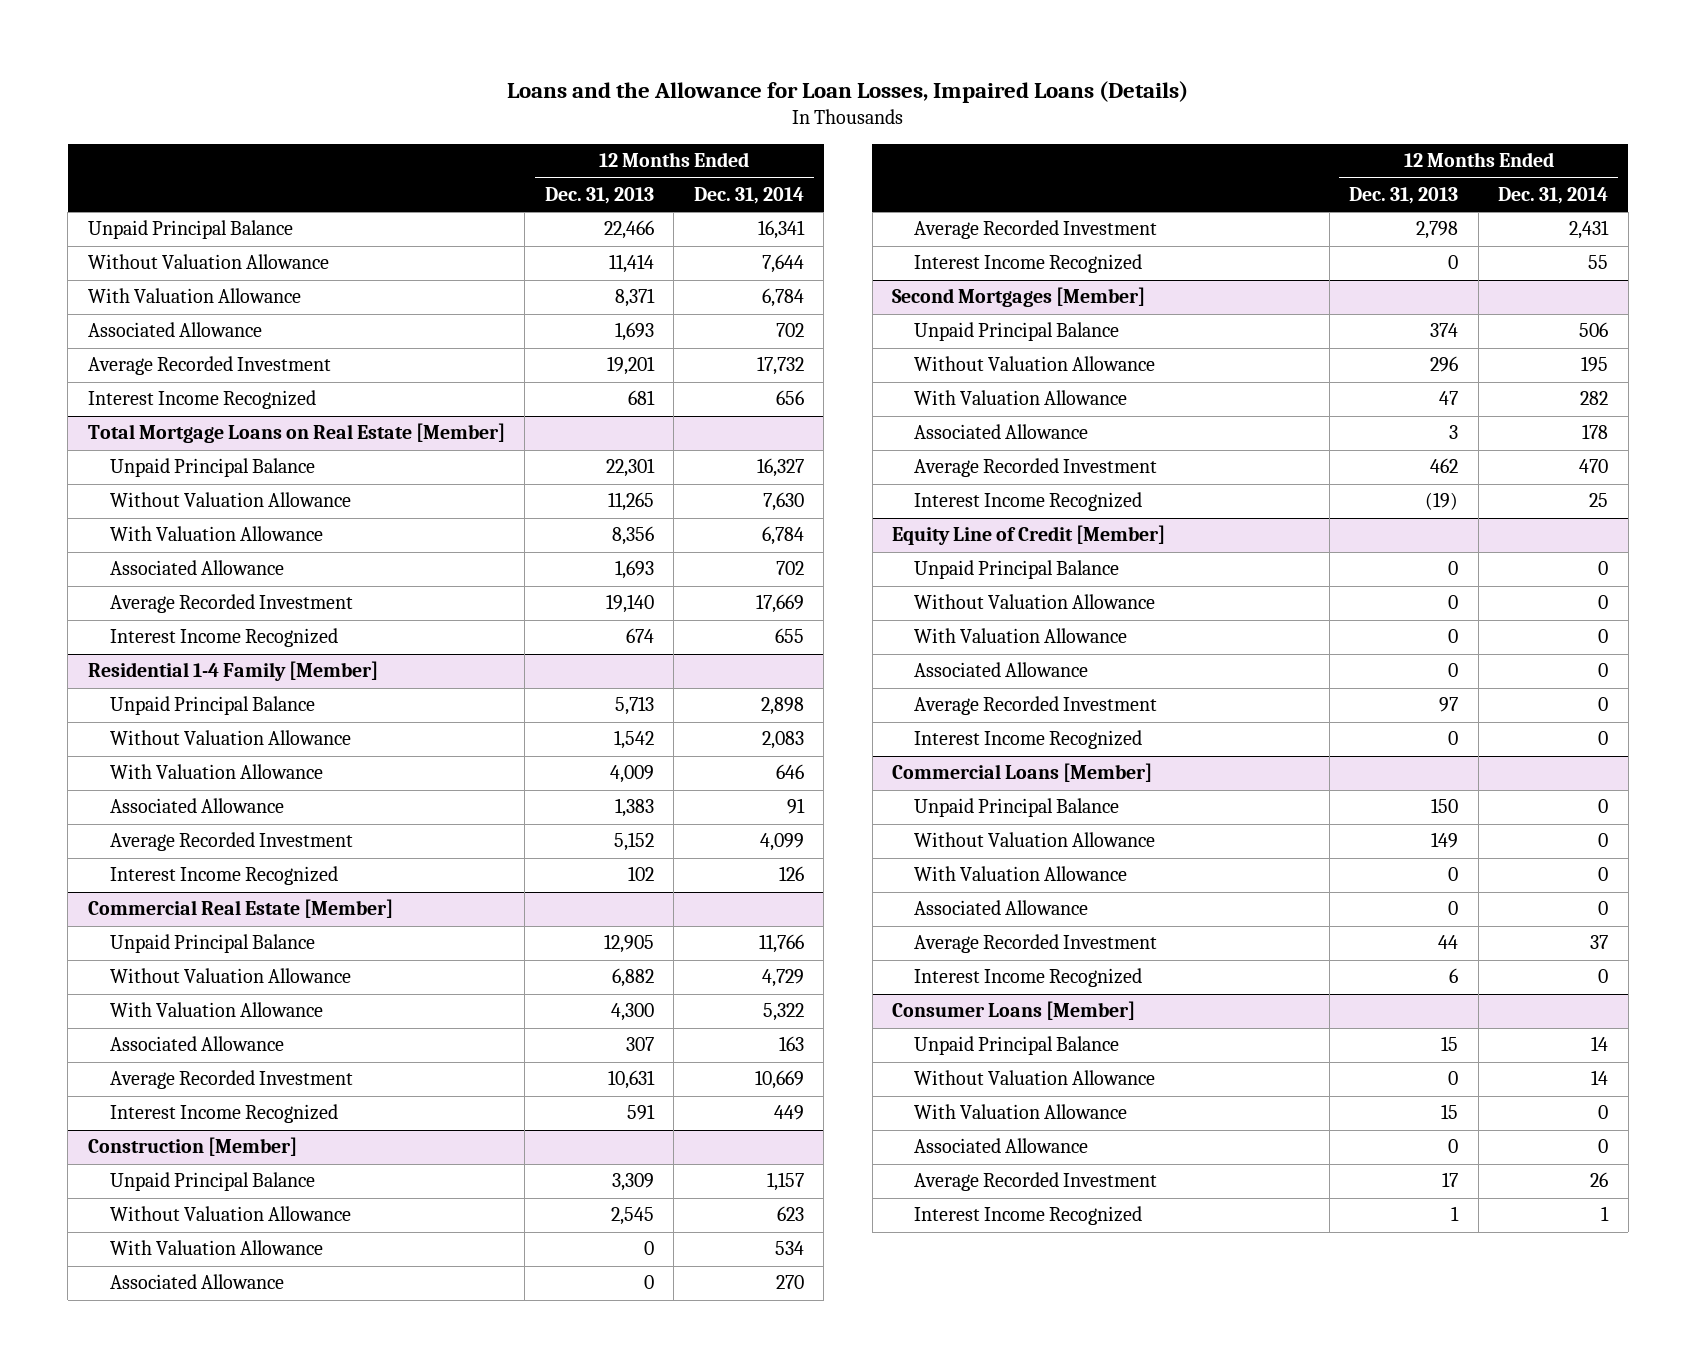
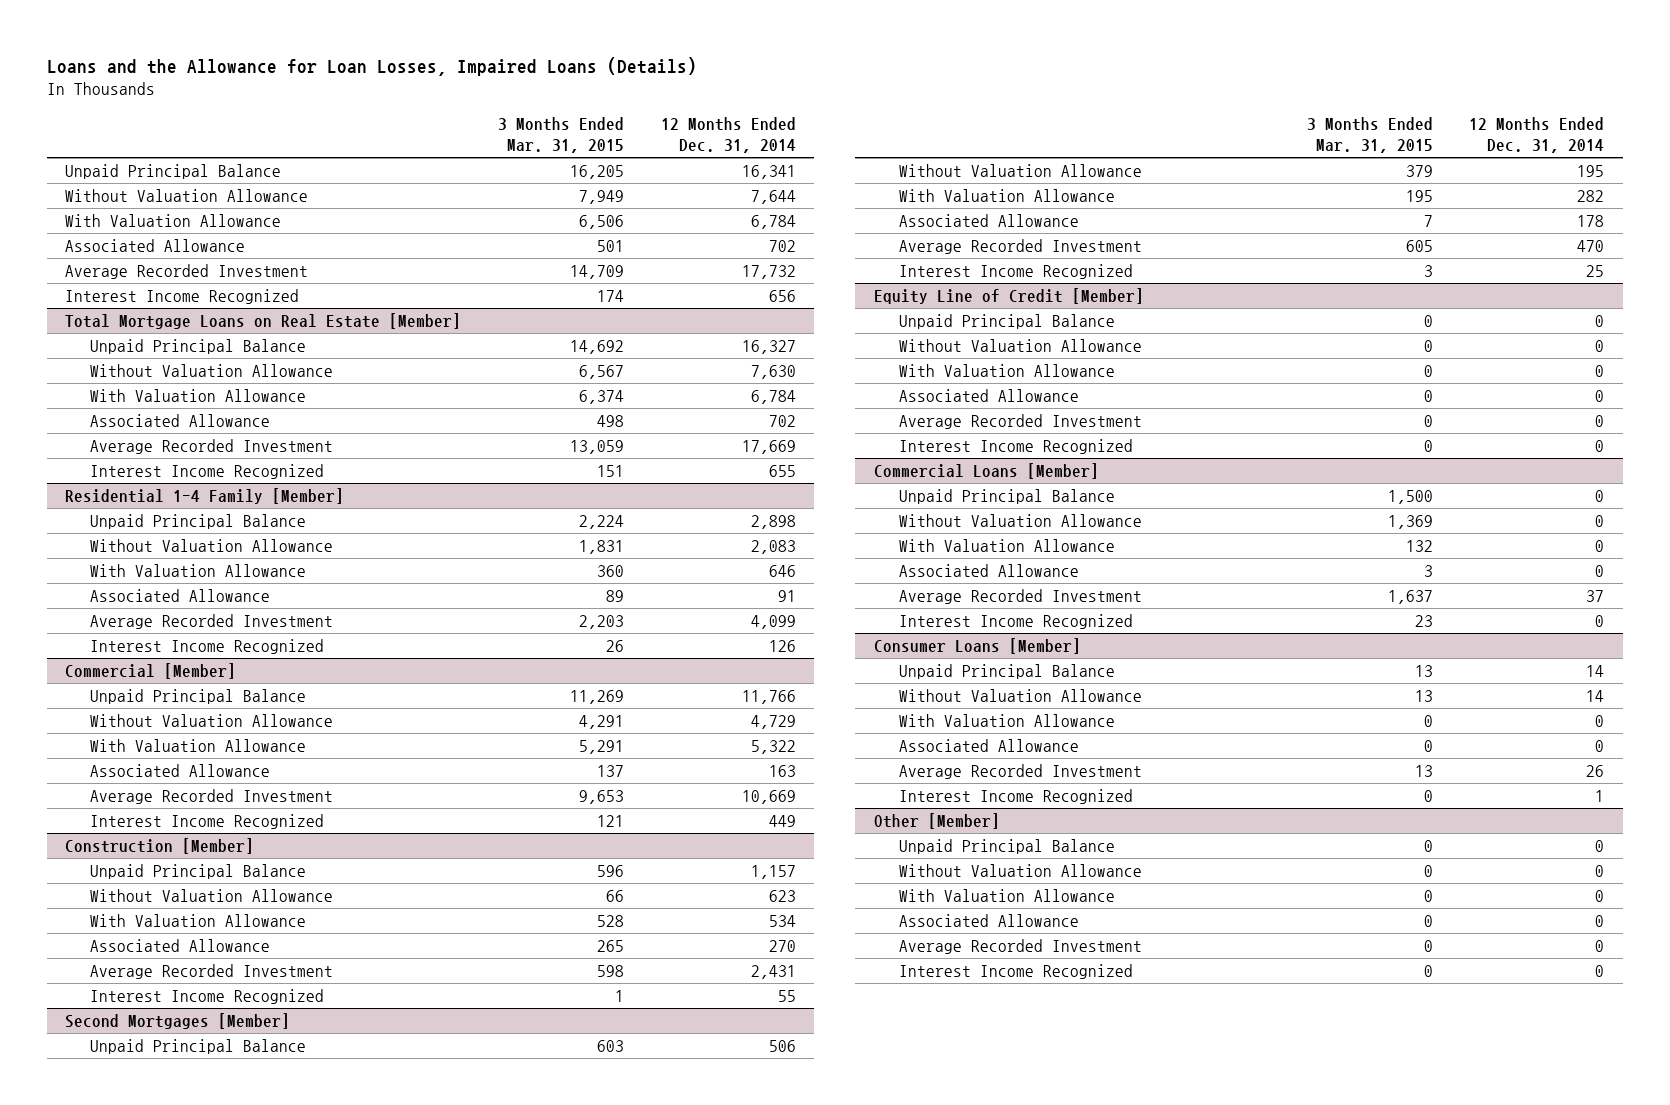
[544,186,654,204] Dec. 31, 2013 -> none
none -> [497,116,624,153] 3 Months Ended Mar. 31, 2015
[87,899,393,919] Commercial Real Estate [Member] -> [65,662,237,679] Commercial [Member]
none -> [873,812,1000,829] Other [Member]
none -> [898,838,1115,854] Unpaid Principal Balance
none -> [898,863,1142,877] Without Valuation Allowance
none -> [898,888,1115,902] With Valuation Allowance
none -> [898,913,1079,927] Associated Allowance
none -> [898,938,1142,954] Average Recorded Investment
none -> [898,963,1133,979] Interest Income Recognized

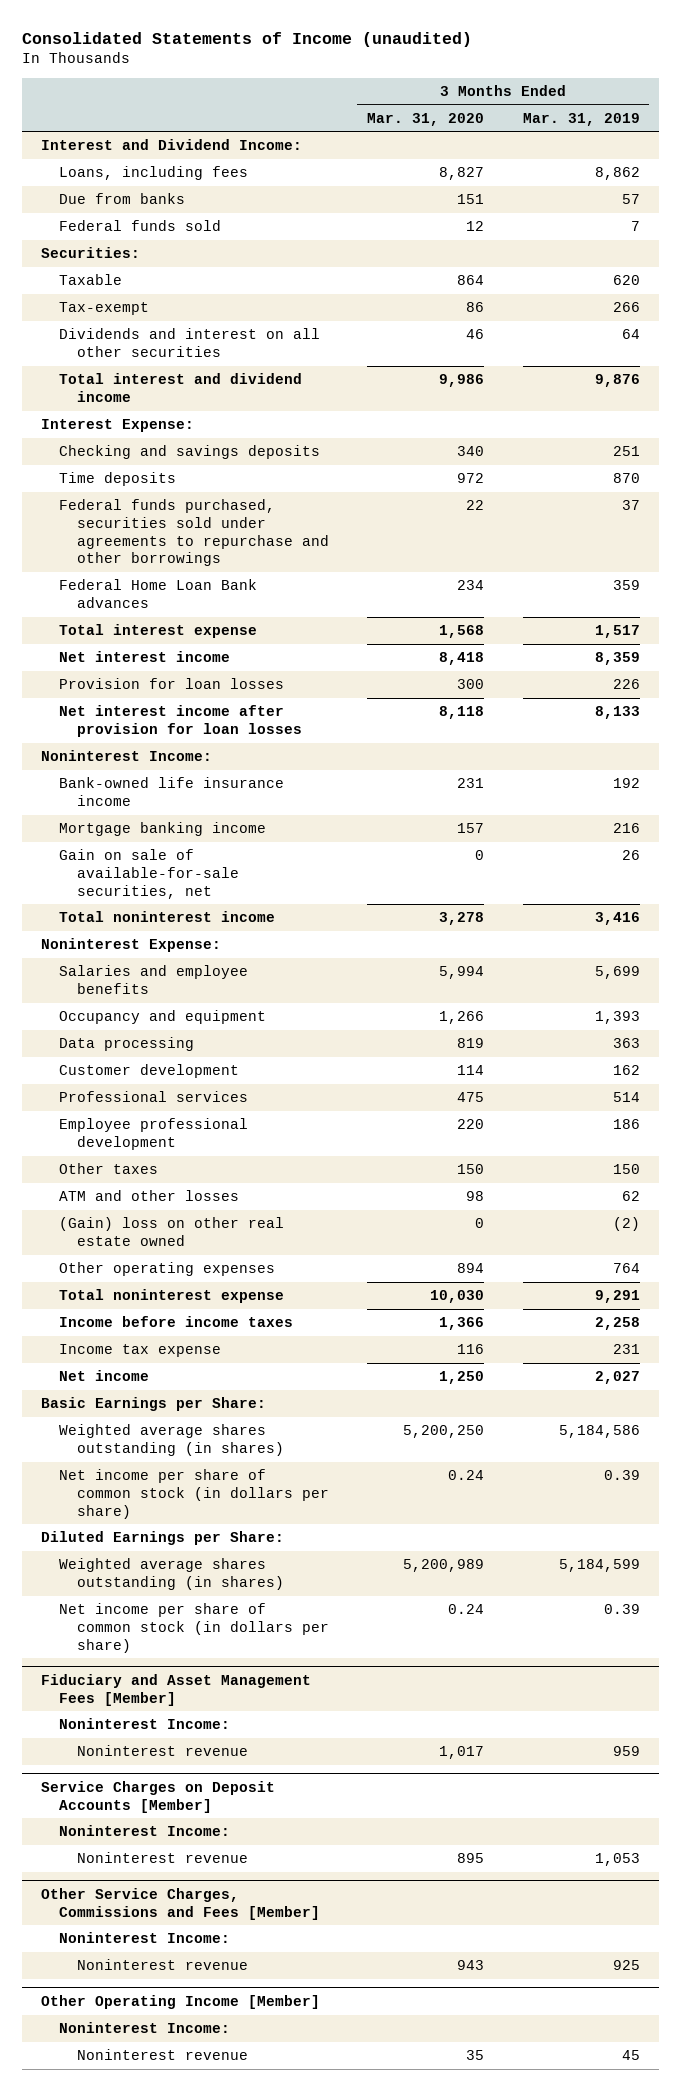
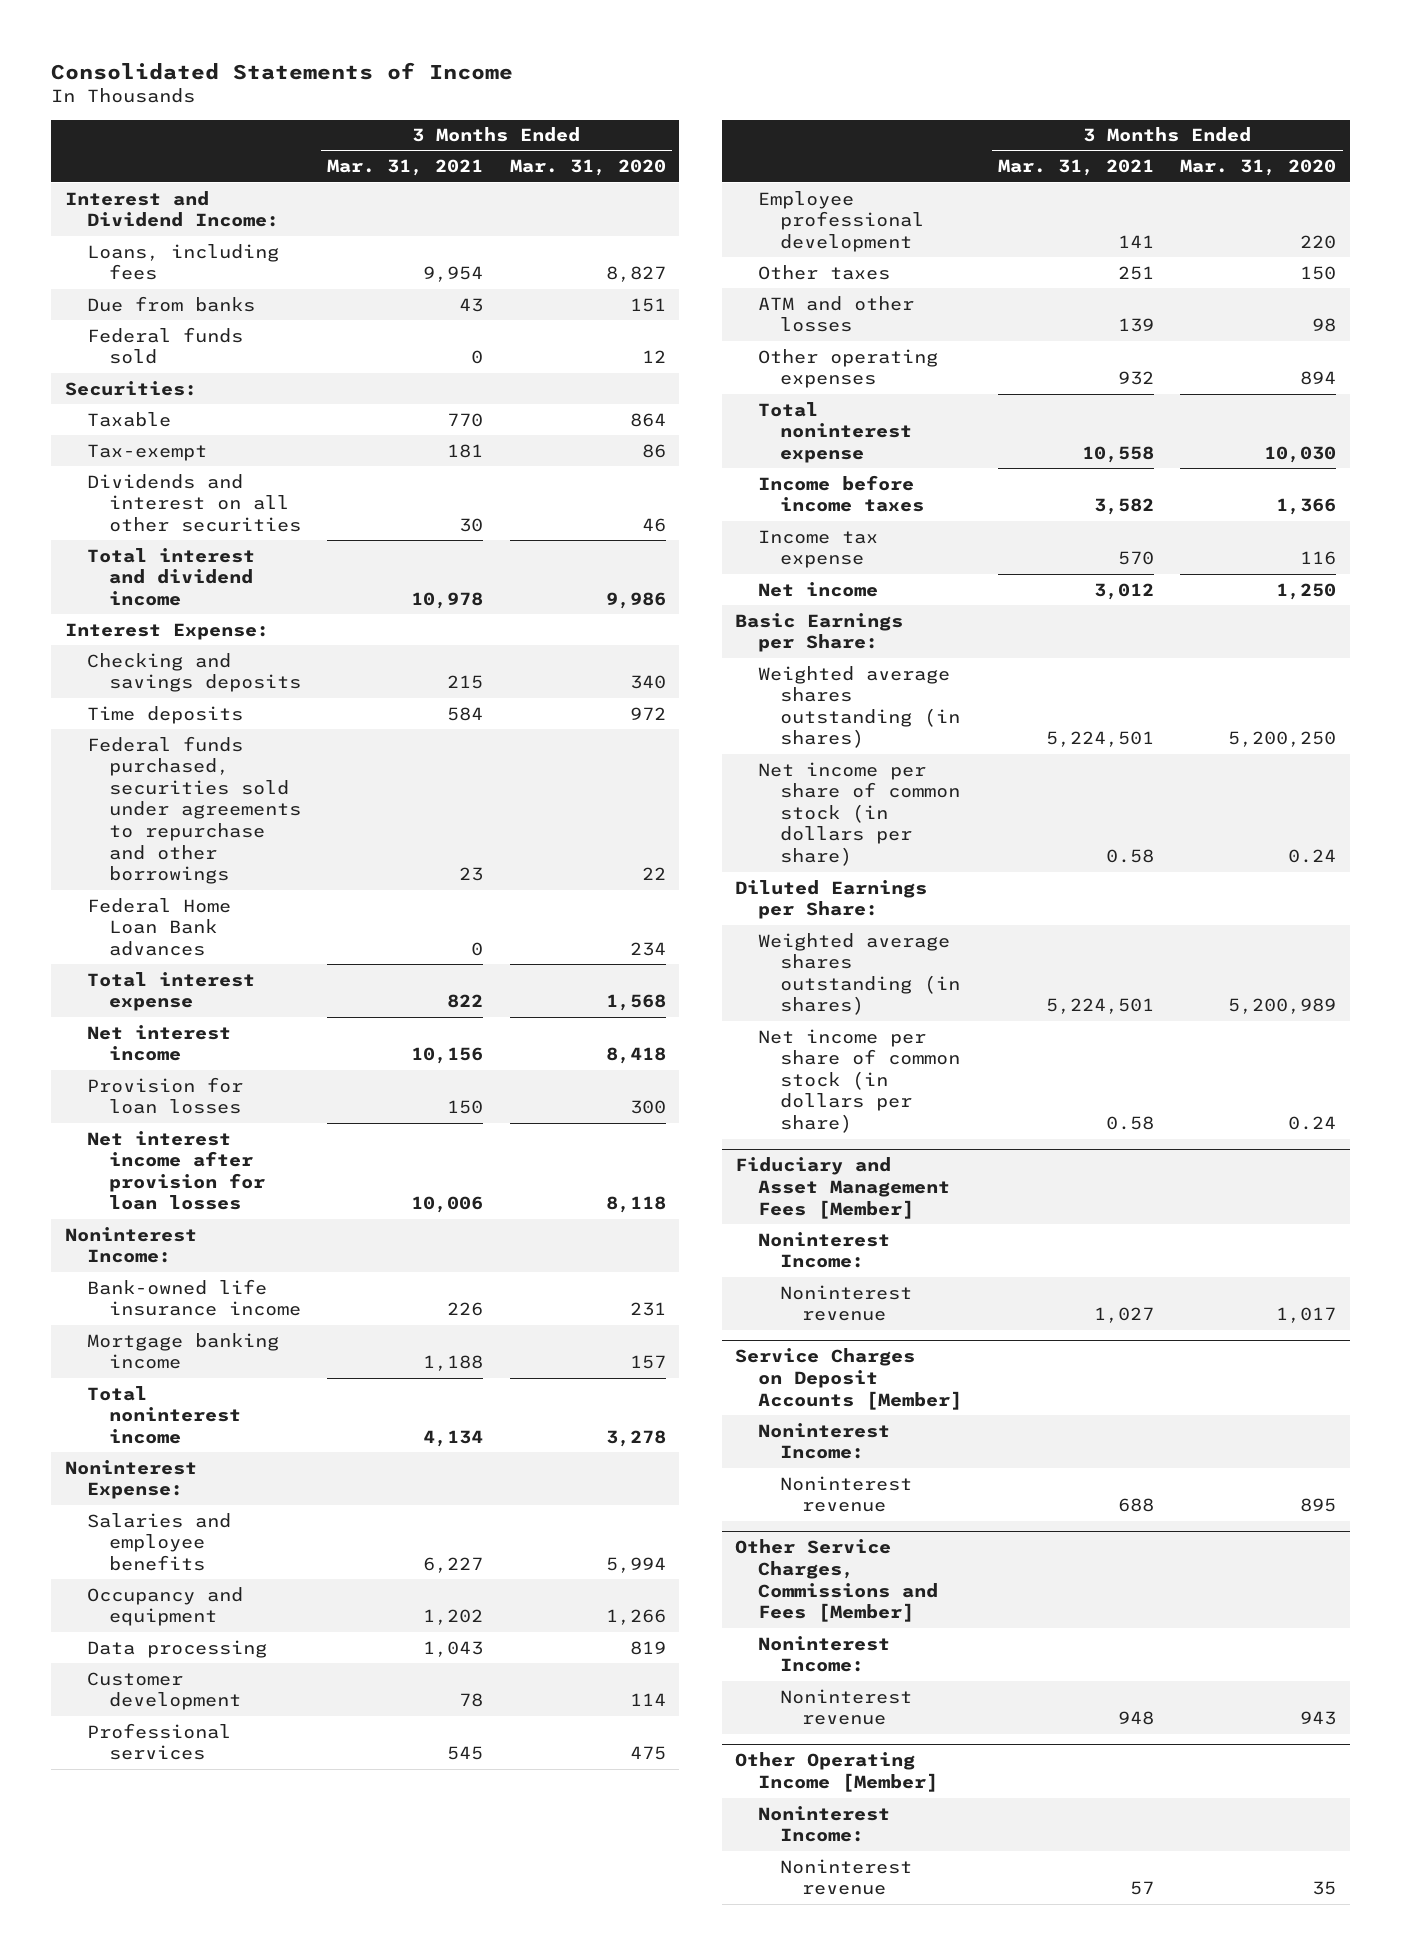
[21,31,472,47] Consolidated Statements of Income (unaudited) -> [51,61,514,80] Consolidated Statements of Income
[522,112,640,126] Mar. 31, 2019 -> none
none -> [327,159,484,177] Mar. 31, 2021
[58,849,239,899] Gain on sale of available-for-sale securities, net -> none
[58,1217,284,1246] (Gain) loss on other real estate owned -> none

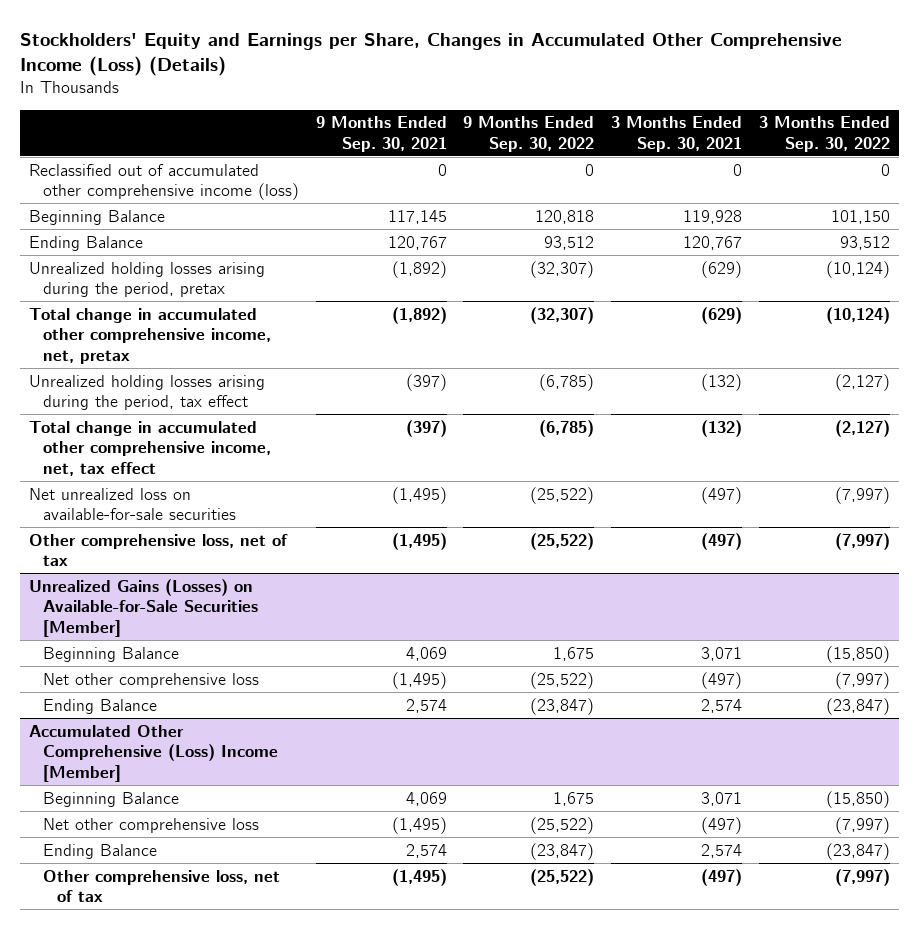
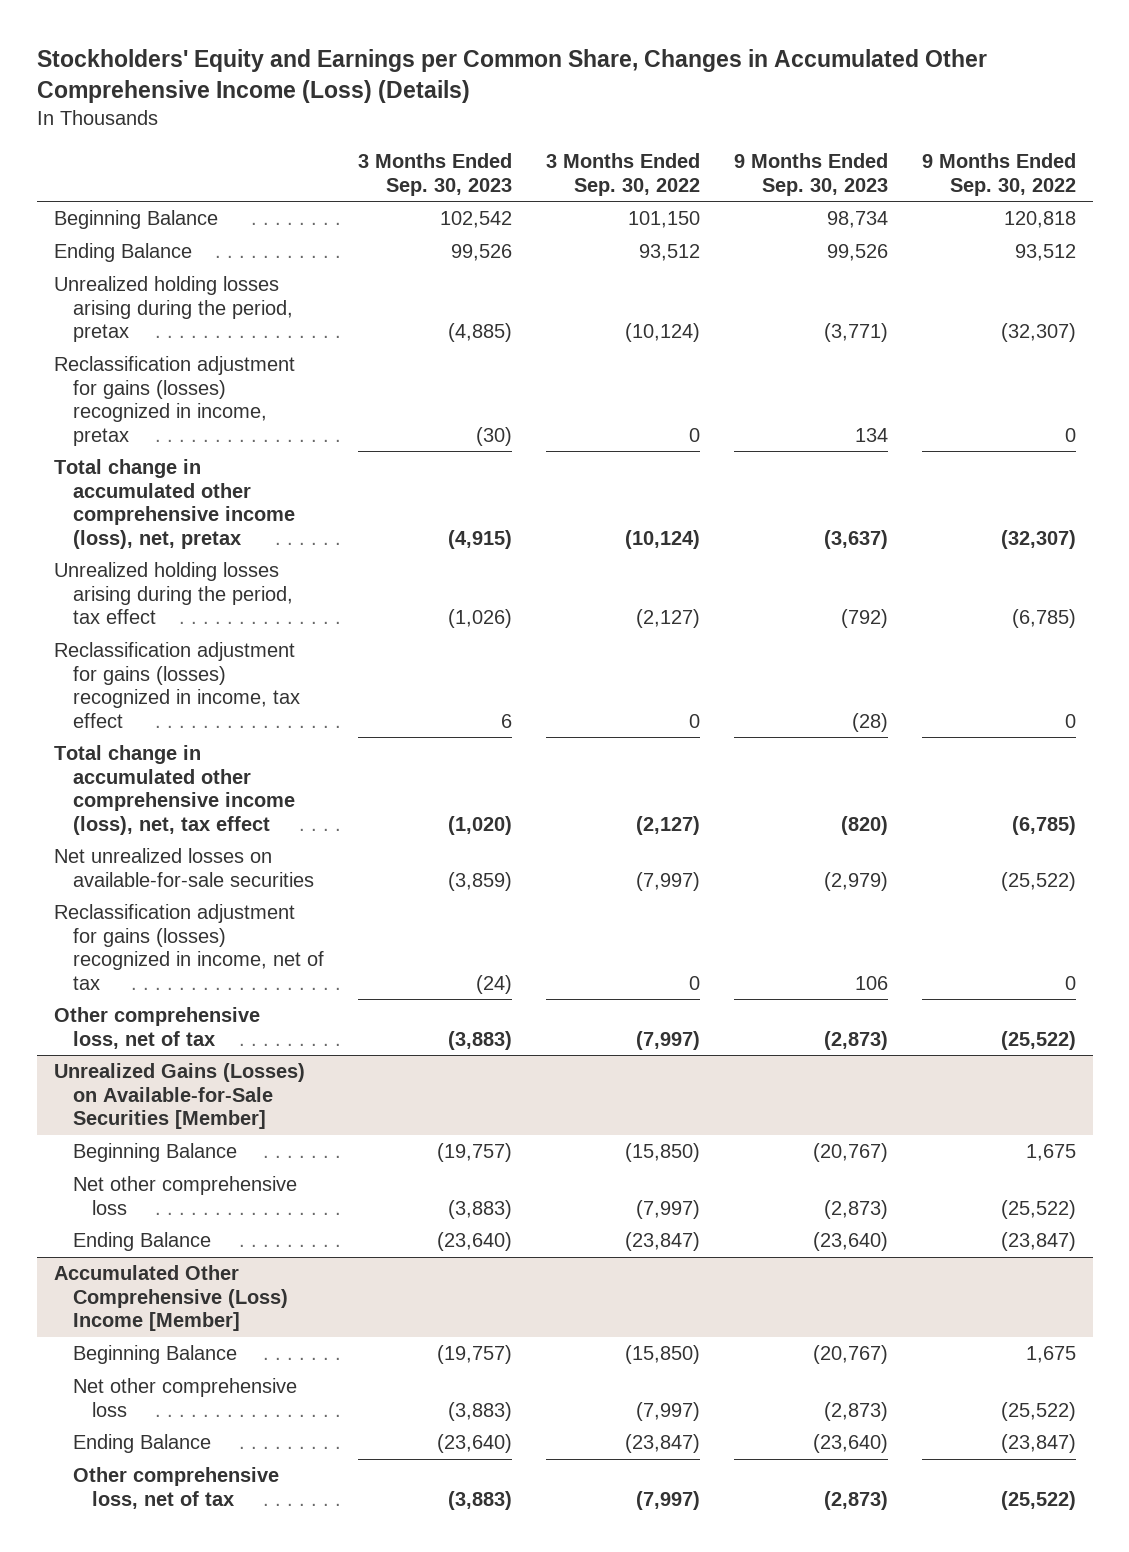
[20,32,843,77] Stockholders' Equity and Earnings per Share, Changes in Accumulated Other Comprehensive Income (Loss) (Details) -> [36,49,987,104] Stockholders' Equity and Earnings per Common Share, Changes in Accumulated Other Comprehensive Income (Loss) (Details)
[315,116,447,152] 9 Months Ended Sep. 30, 2021 -> none
[611,116,743,152] 3 Months Ended Sep. 30, 2021 -> none
none -> [357,153,512,196] 3 Months Ended Sep. 30, 2023
none -> [733,153,888,196] 9 Months Ended Sep. 30, 2023
[28,163,299,201] Reclassified out of accumulated other comprehensive income (loss) -> none
none -> [53,356,295,446] Reclassification adjustment for gains (losses) recognized in income, pretax
[28,307,271,364] Total change in accumulated other comprehensive income, net, pretax -> [53,459,295,549] Total change in accumulated other comprehensive income (loss), net, pretax
none -> [53,642,300,728] Reclassification adjustment for gains (losses) recognized in income, tax effect
[28,420,271,476] Total change in accumulated other comprehensive income, net, tax effect -> [53,745,295,835] Total change in accumulated other comprehensive income (loss), net, tax effect
[28,487,236,521] Net unrealized loss on available-for-sale securities -> [53,848,314,887] Net unrealized losses on available-for-sale securities
none -> [53,904,324,990] Reclassification adjustment for gains (losses) recognized in income, net of tax

